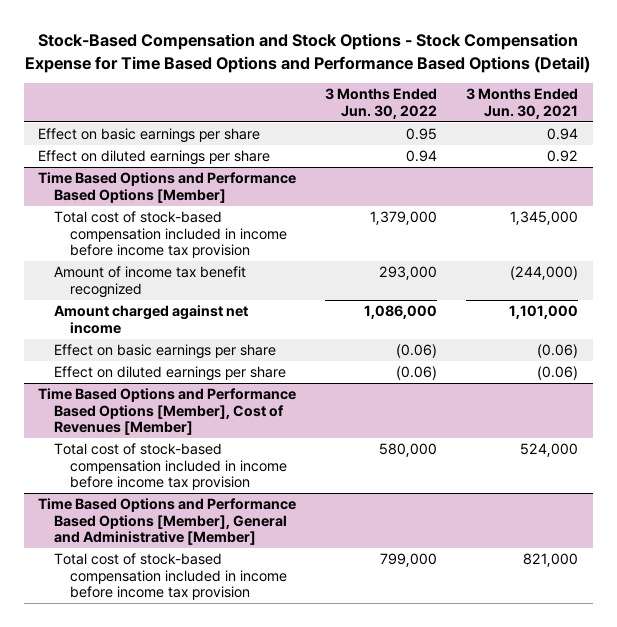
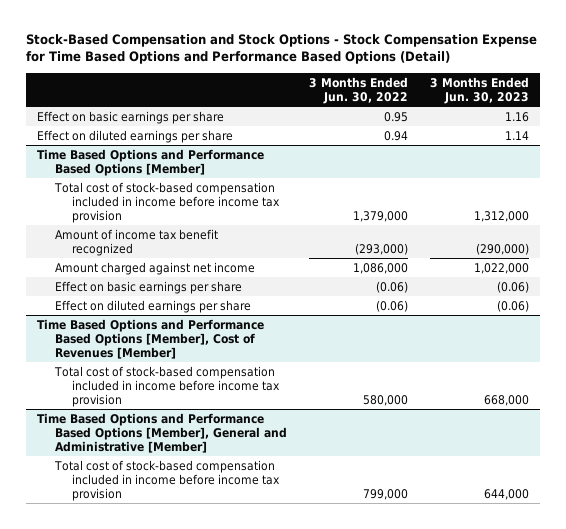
[466,88,579,119] 3 Months Ended Jun. 30, 2021 -> none
none -> [429,76,529,104] 3 Months Ended Jun. 30, 2023
[379,266,438,281] 293,000 -> [354,242,408,255] (293,000)

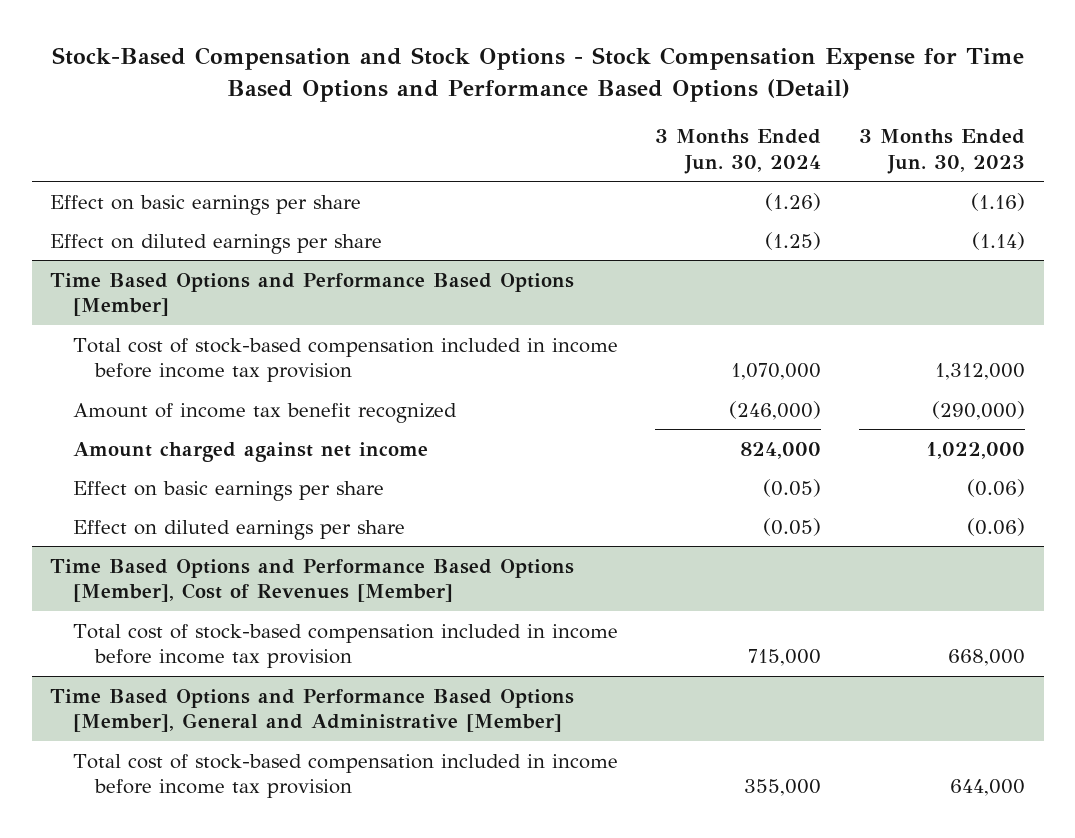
[308,76,408,104] 3 Months Ended Jun. 30, 2022 -> none
none -> [655,129,822,174] 3 Months Ended Jun. 30, 2024
[504,111,529,122] 1.16 -> [970,192,1025,211] (1.16)
[504,130,529,140] 1.14 -> [971,231,1025,250] (1.14)

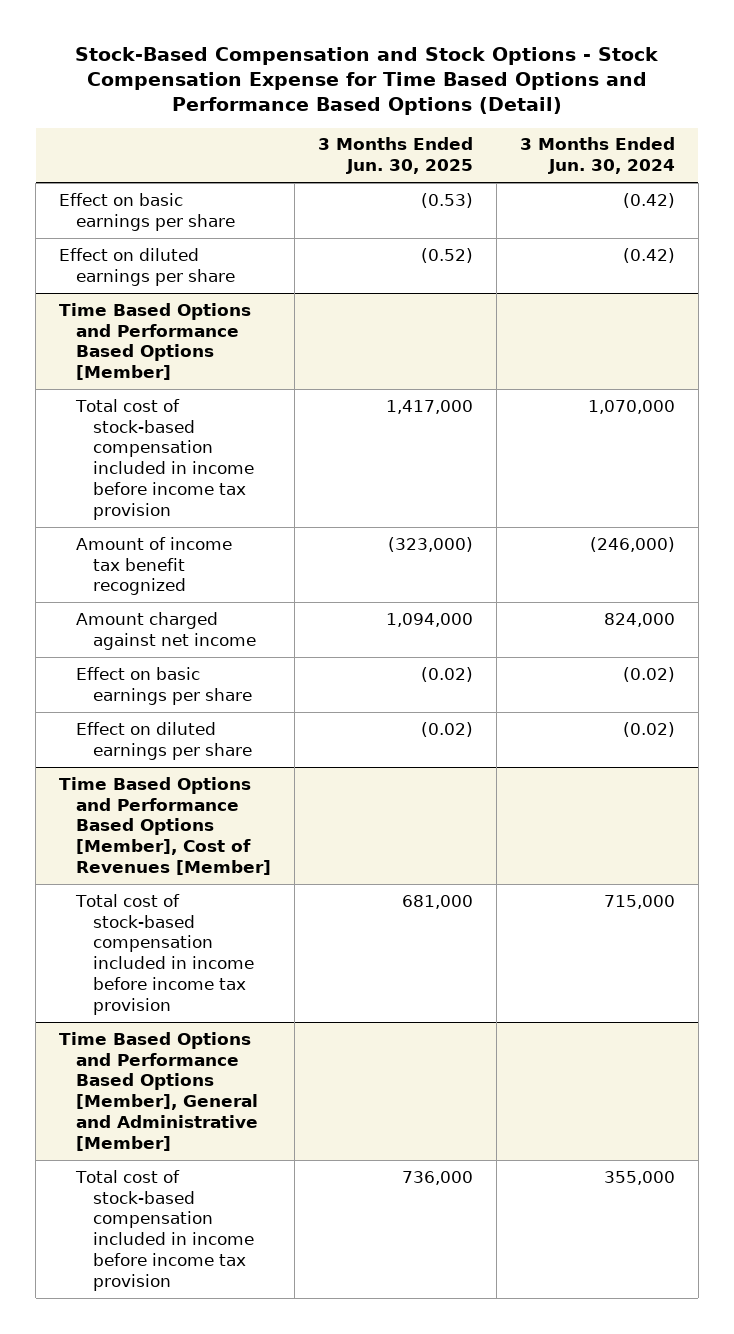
[858,129,1025,174] 3 Months Ended Jun. 30, 2023 -> none
none -> [317,137,473,175] 3 Months Ended Jun. 30, 2025
[765,192,822,211] (1.26) -> [622,192,675,208] (0.42)
[765,231,822,250] (1.25) -> [622,247,675,263] (0.42)
[763,478,822,497] (0.05) -> [622,666,675,682] (0.02)
[763,517,822,536] (0.05) -> [622,721,675,737] (0.02)

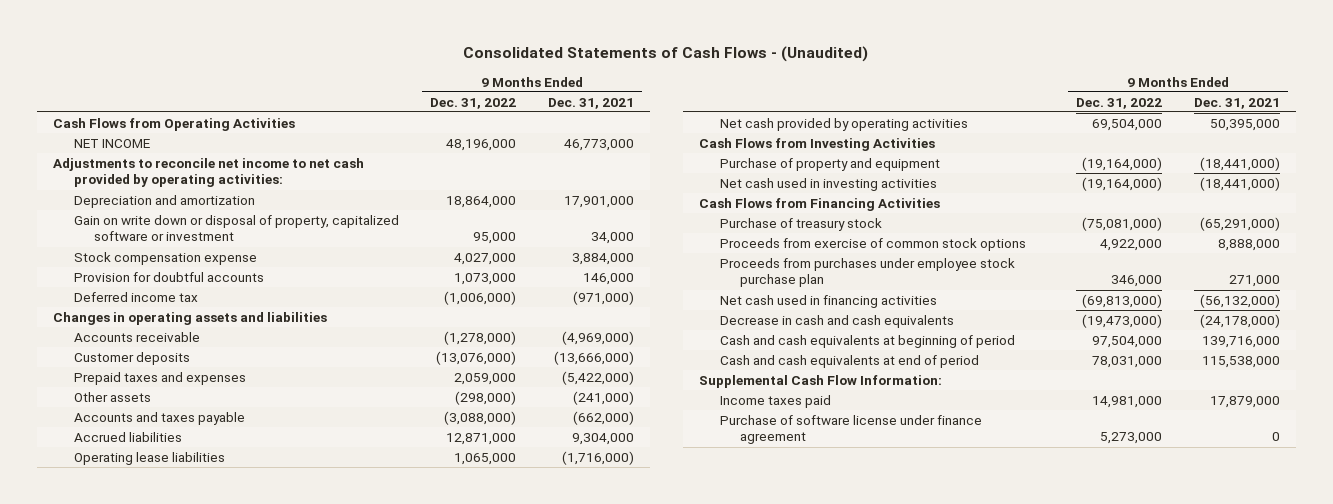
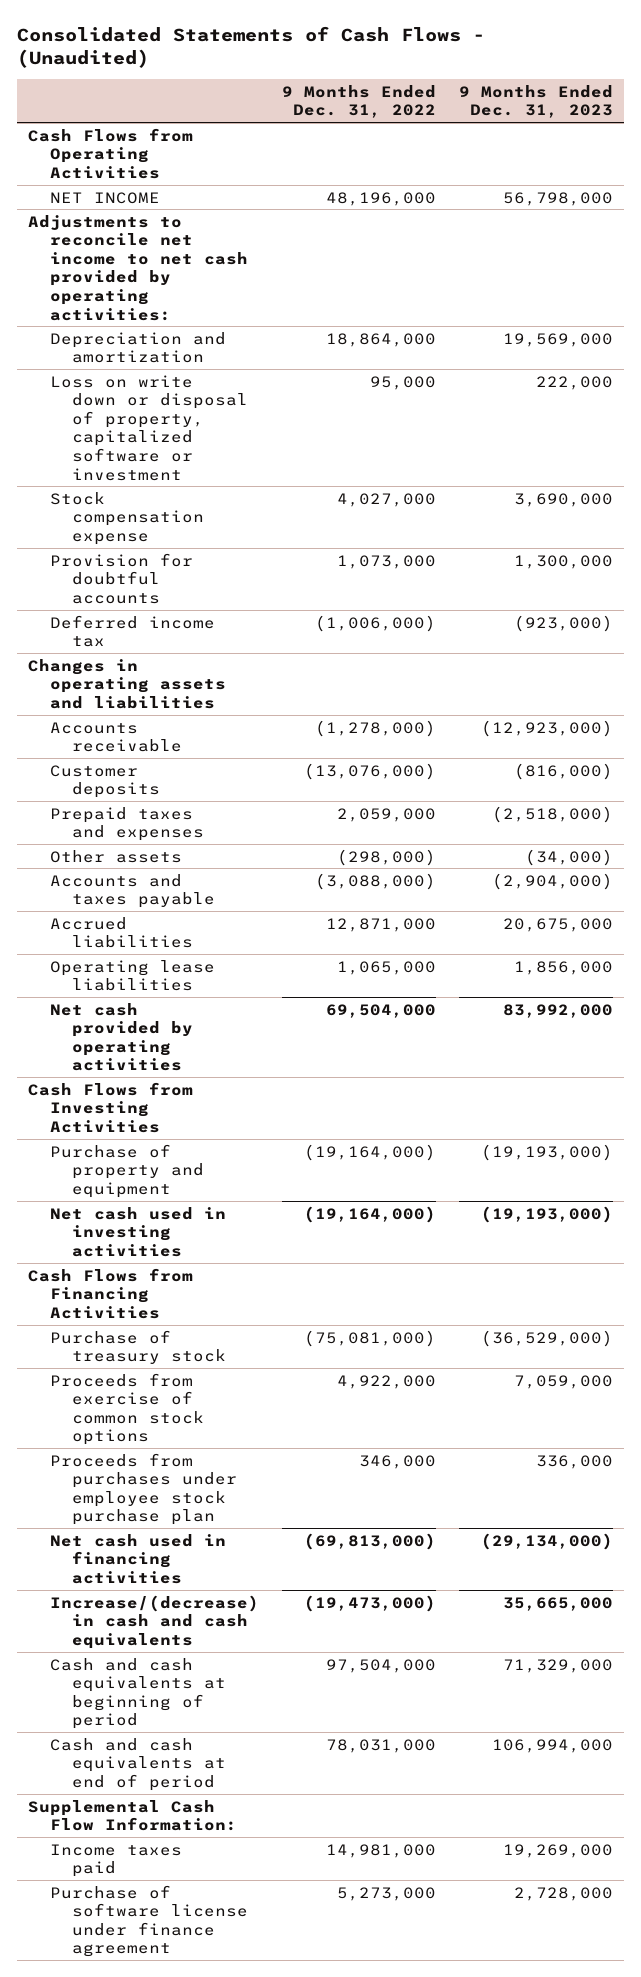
[547,97,634,109] Dec. 31, 2021 -> none
none -> [458,84,613,119] 9 Months Ended Dec. 31, 2023
[73,214,399,242] Gain on write down or disposal of property, capitalized software or investment -> [50,374,248,481] Loss on write down or disposal of property, capitalized software or investment
[719,314,954,328] Decrease in cash and cash equivalents -> [50,1594,260,1649] Increase/(decrease) in cash and cash equivalents

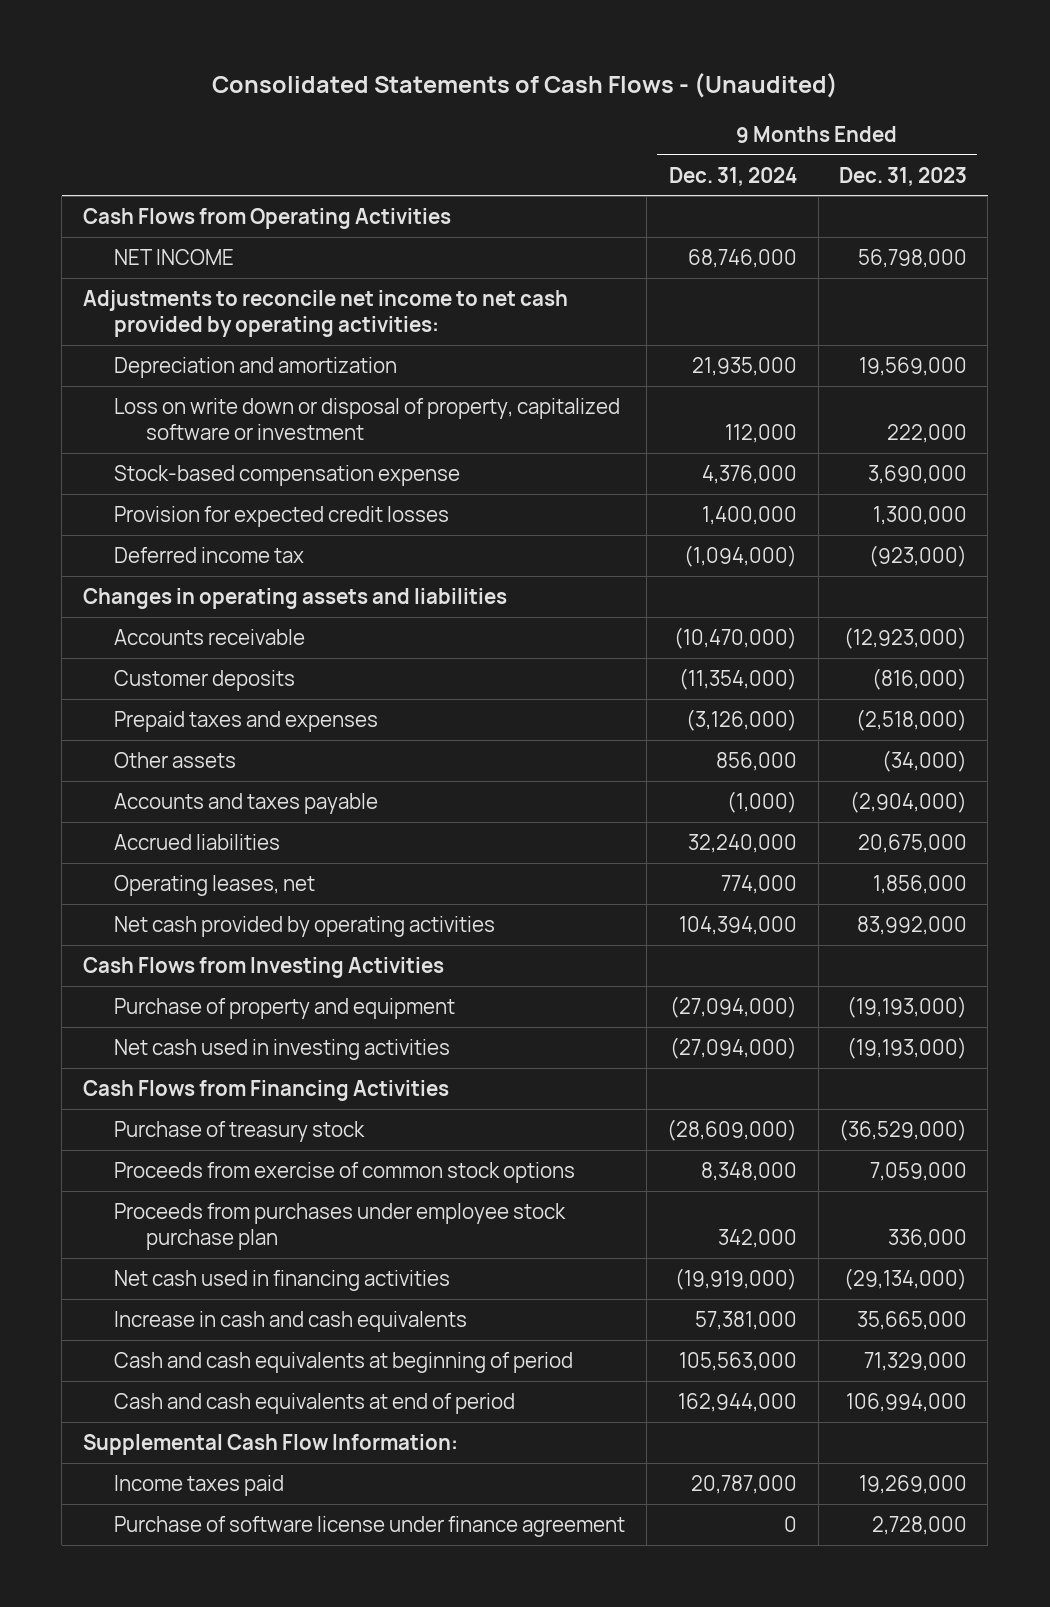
[281,84,436,119] 9 Months Ended Dec. 31, 2022 -> none
none -> [669,166,798,186] Dec. 31, 2024
[50,491,204,545] Stock compensation expense -> [114,464,461,486] Stock-based compensation expense
[50,552,194,604] Provision for doubtful accounts -> [114,505,450,527] Provision for expected credit losses
[50,959,216,992] Operating lease liabilities -> [114,874,316,896] Operating leases, net
[50,1594,260,1649] Increase/(decrease) in cash and cash equivalents -> [114,1310,468,1332] Increase in cash and cash equivalents

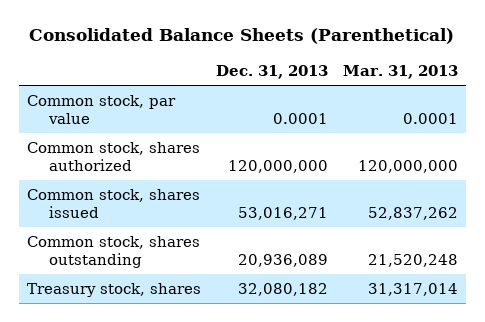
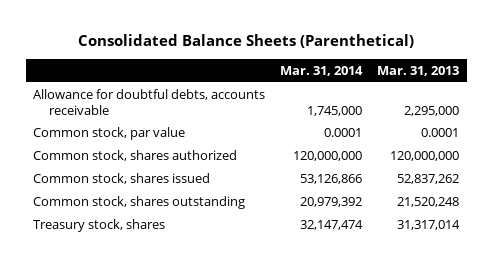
[215,64,328,79] Dec. 31, 2013 -> none
none -> [280,65,364,76] Mar. 31, 2014
none -> [33,89,266,115] Allowance for doubtful debts, accounts receivable

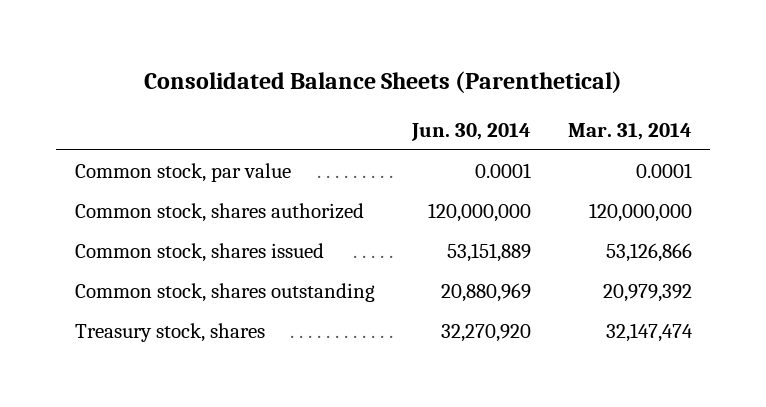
[377,65,460,76] Mar. 31, 2013 -> none
none -> [410,122,531,141] Jun. 30, 2014
[33,89,266,115] Allowance for doubtful debts, accounts receivable -> none

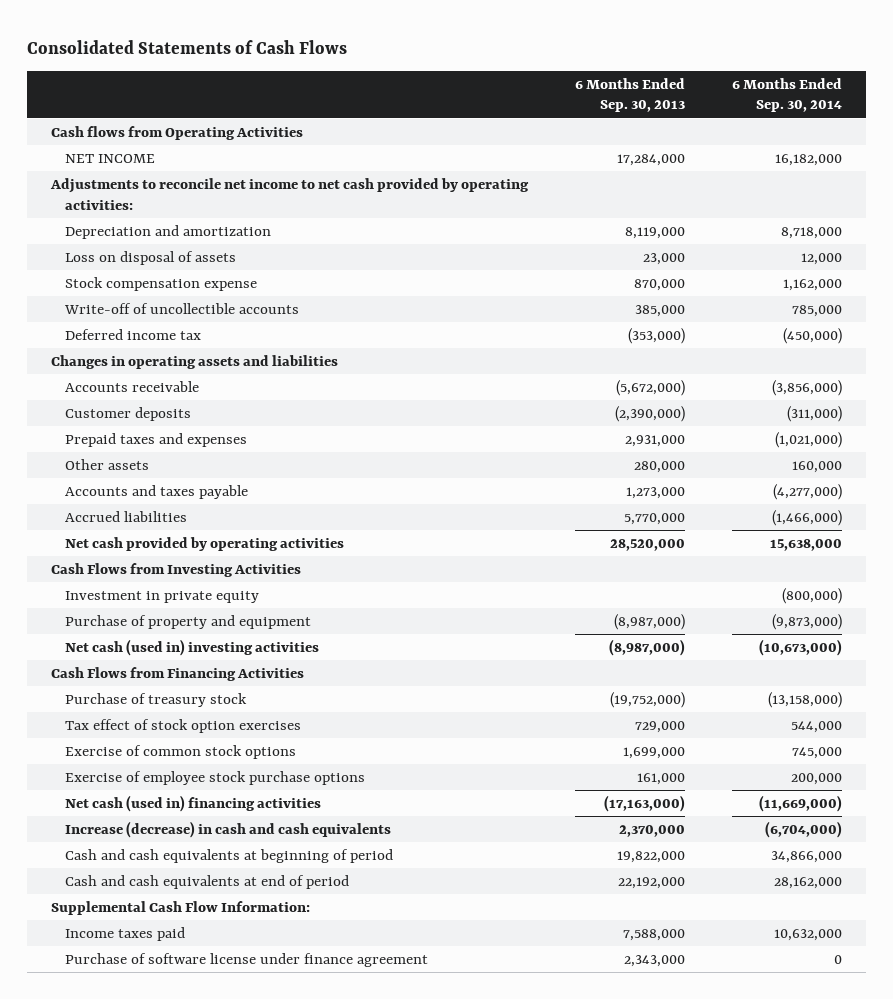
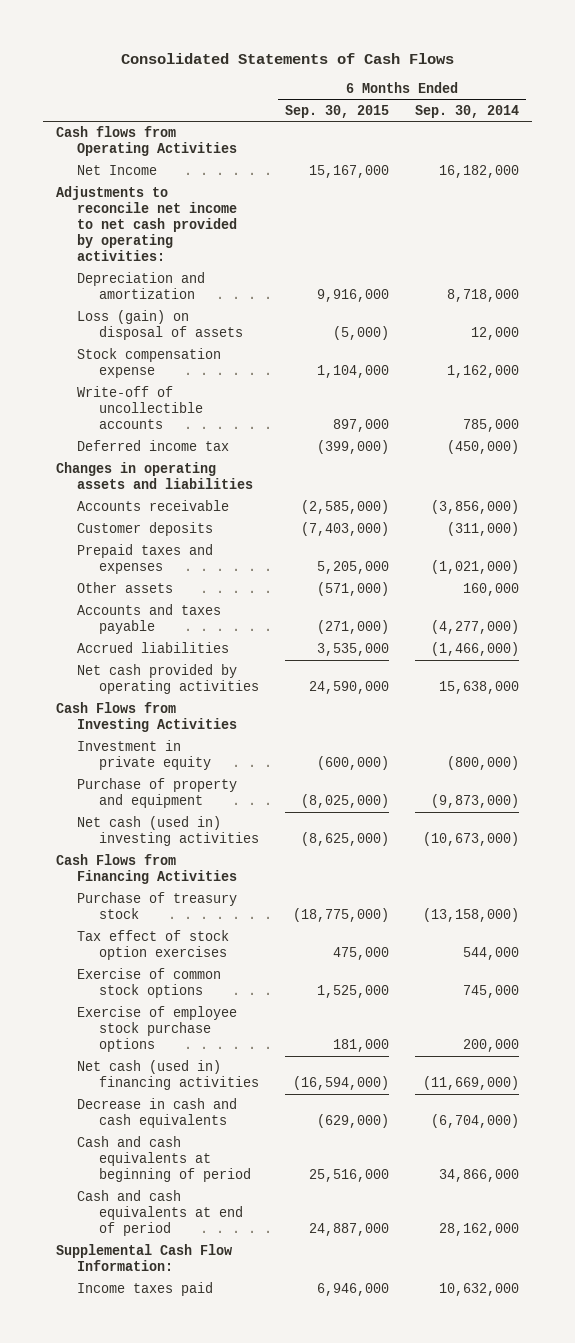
[575,77,686,113] 6 Months Ended Sep. 30, 2013 -> none
none -> [284,104,389,118] Sep. 30, 2015
[65,153,156,163] NET INCOME -> [77,165,158,176] Net Income
[65,250,237,265] Loss on disposal of assets -> [77,310,243,341] Loss (gain) on disposal of assets
[65,820,392,838] Increase (decrease) in cash and cash equivalents -> [77,1098,238,1129] Decrease in cash and cash equivalents
[65,952,429,967] Purchase of software license under finance agreement -> none

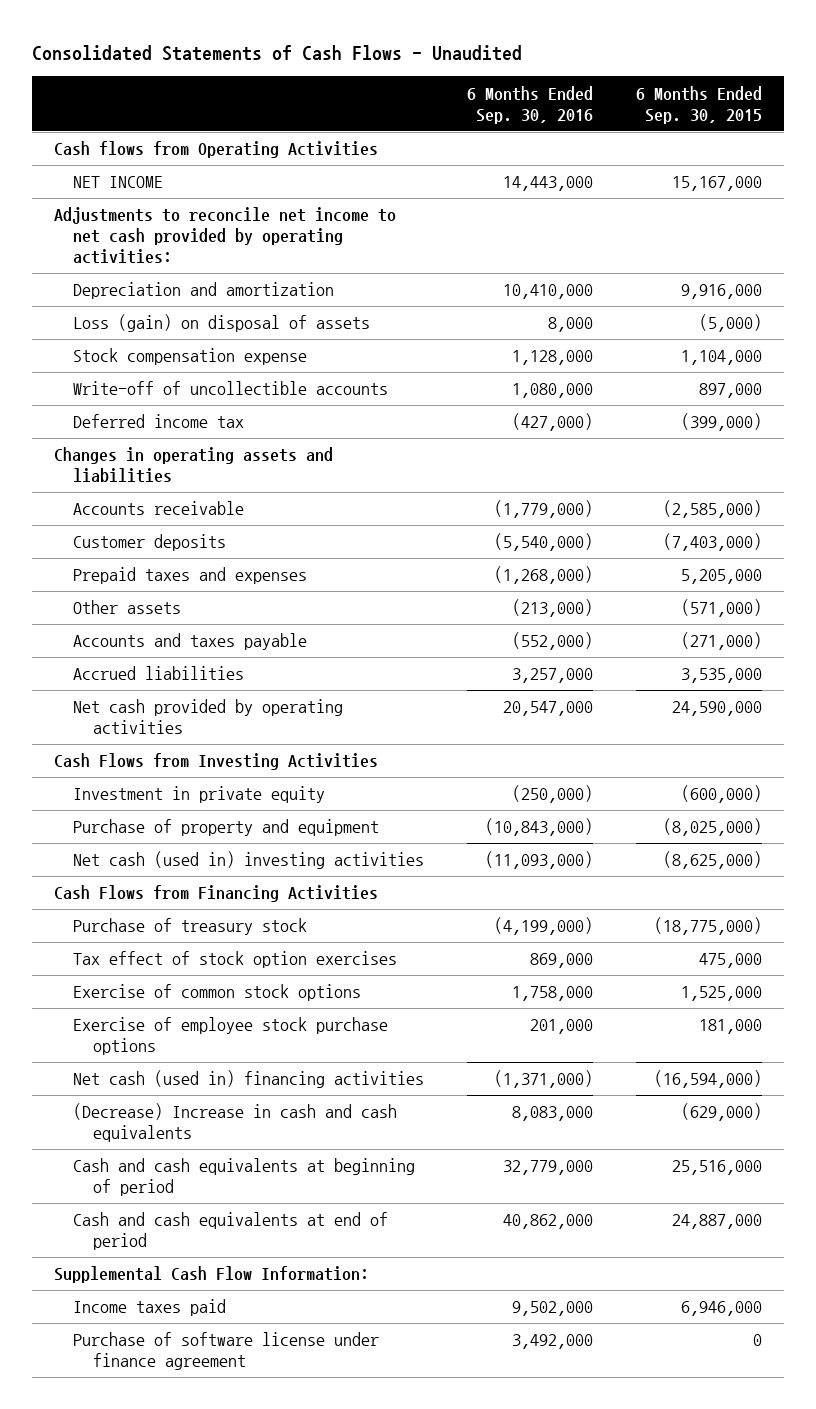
[120,52,454,64] Consolidated Statements of Cash Flows -> [32,45,523,62] Consolidated Statements of Cash Flows - Unaudited
[415,104,520,118] Sep. 30, 2014 -> none
none -> [467,85,594,124] 6 Months Ended Sep. 30, 2016
[77,165,158,176] Net Income -> [73,176,164,189] NET INCOME
[77,1098,238,1129] Decrease in cash and cash equivalents -> [73,1103,398,1143] (Decrease) Increase in cash and cash equivalents
none -> [73,1332,380,1371] Purchase of software license under finance agreement

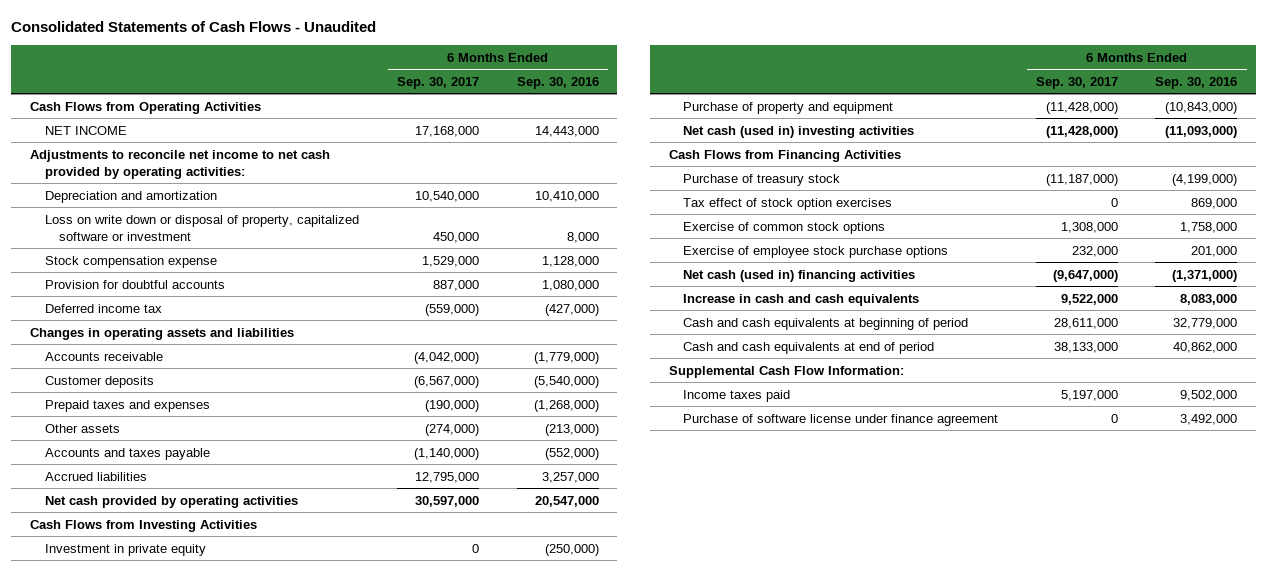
[636,85,763,124] 6 Months Ended Sep. 30, 2015 -> none
none -> [397,76,480,89] Sep. 30, 2017
[53,141,378,159] Cash flows from Operating Activities -> [30,101,262,114] Cash Flows from Operating Activities
[73,314,371,333] Loss (gain) on disposal of assets -> [44,214,359,241] Loss on write down or disposal of property, capitalized software or investment
[73,381,389,396] Write-off of uncollectible accounts -> [44,279,225,289] Provision for doubtful accounts
[73,1103,398,1143] (Decrease) Increase in cash and cash equivalents -> [683,293,920,306] Increase in cash and cash equivalents

